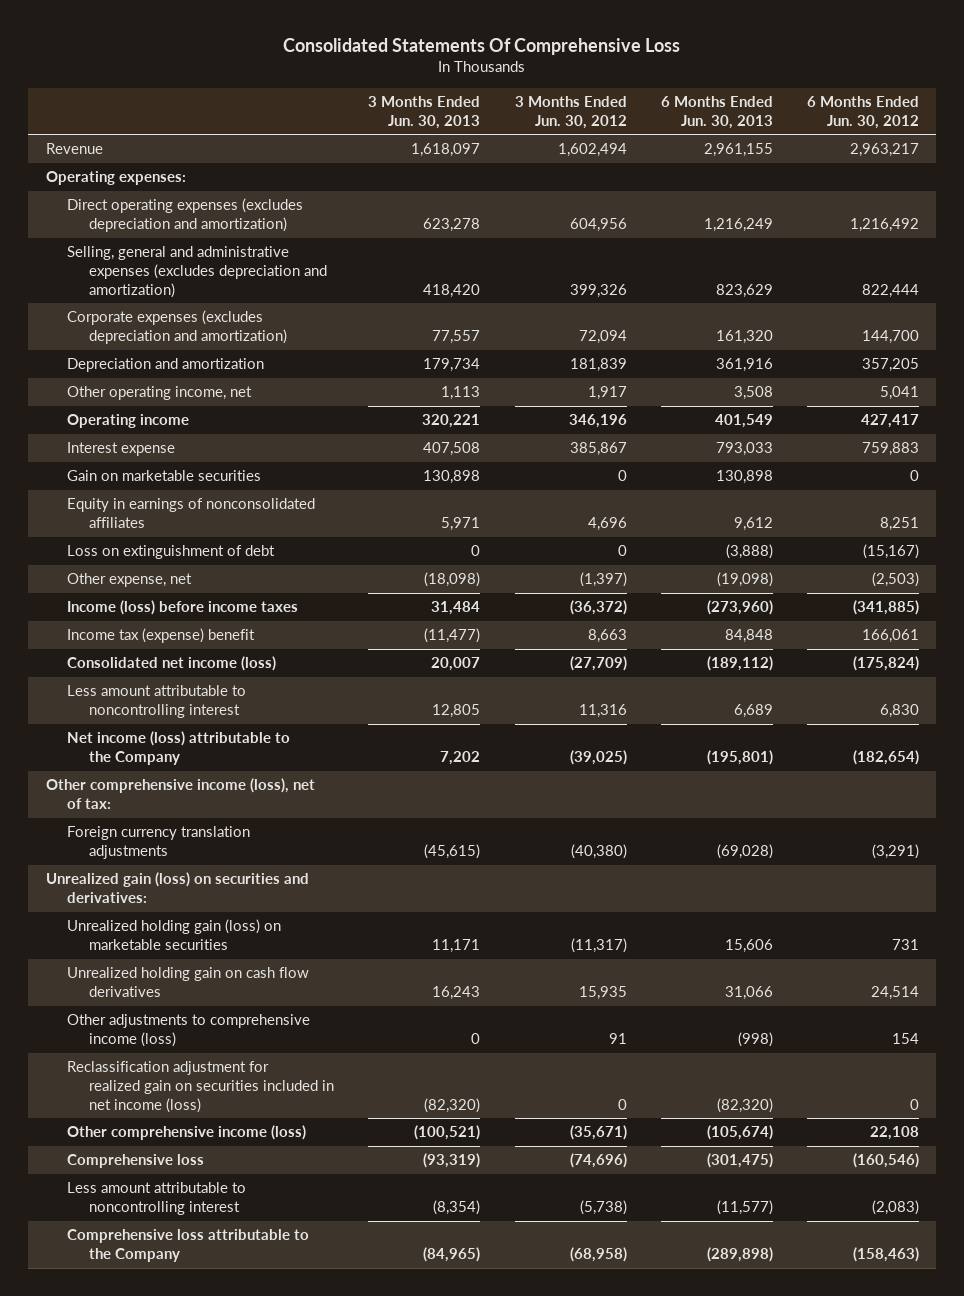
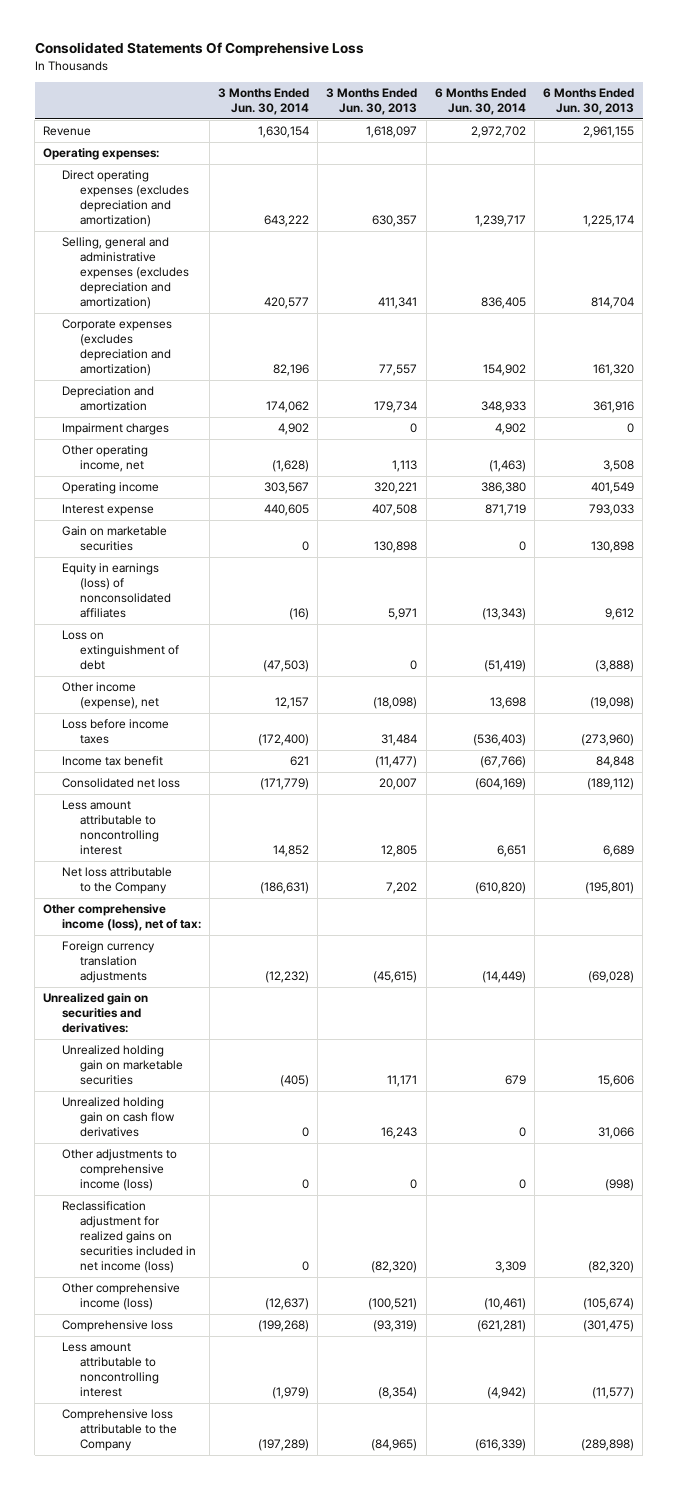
[514,96,627,129] 3 Months Ended Jun. 30, 2012 -> none
[806,96,919,129] 6 Months Ended Jun. 30, 2012 -> none
none -> [218,88,310,116] 3 Months Ended Jun. 30, 2014
none -> [434,88,526,116] 6 Months Ended Jun. 30, 2014
[423,218,481,233] 623,278 -> [372,215,418,228] 630,357
[703,218,773,233] 1,216,249 -> [583,215,635,228] 1,225,174
[423,283,481,298] 418,420 -> [378,297,418,310] 411,341
[715,283,773,298] 823,629 -> [591,297,635,310] 814,704
none -> [61,423,169,436] Impairment charges
[67,498,316,529] Equity in earnings of nonconsolidated affiliates -> [61,563,172,619] Equity in earnings (loss) of nonconsolidated affiliates
[67,573,193,588] Other expense, net -> [61,682,160,710] Other income (expense), net
[67,600,299,616] Income (loss) before income taxes -> [61,719,169,745] Loss before income taxes
[67,628,256,644] Income tax (expense) benefit -> [61,756,163,767] Income tax benefit
[67,656,277,672] Consolidated net income (loss) -> [61,778,180,789] Consolidated net loss
[67,731,291,766] Net income (loss) attributable to the Company -> [61,867,172,895] Net loss attributable to the Company
[45,872,309,904] Unrealized gain (loss) on securities and derivatives: -> [43,993,149,1034] Unrealized gain on securities and derivatives:
[67,919,282,951] Unrealized holding gain (loss) on marketable securities -> [61,1045,184,1086] Unrealized holding gain on marketable securities
[67,1061,335,1113] Reclassification adjustment for realized gain on securities included in net income (loss) -> [61,1201,197,1274] Reclassification adjustment for realized gains on securities included in net income (loss)

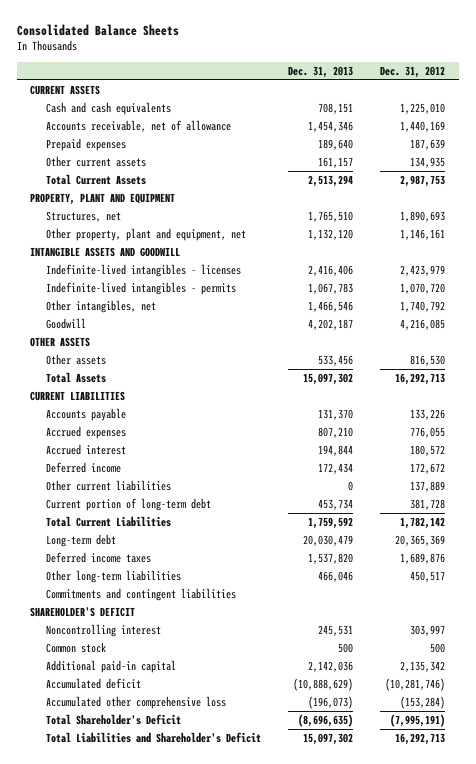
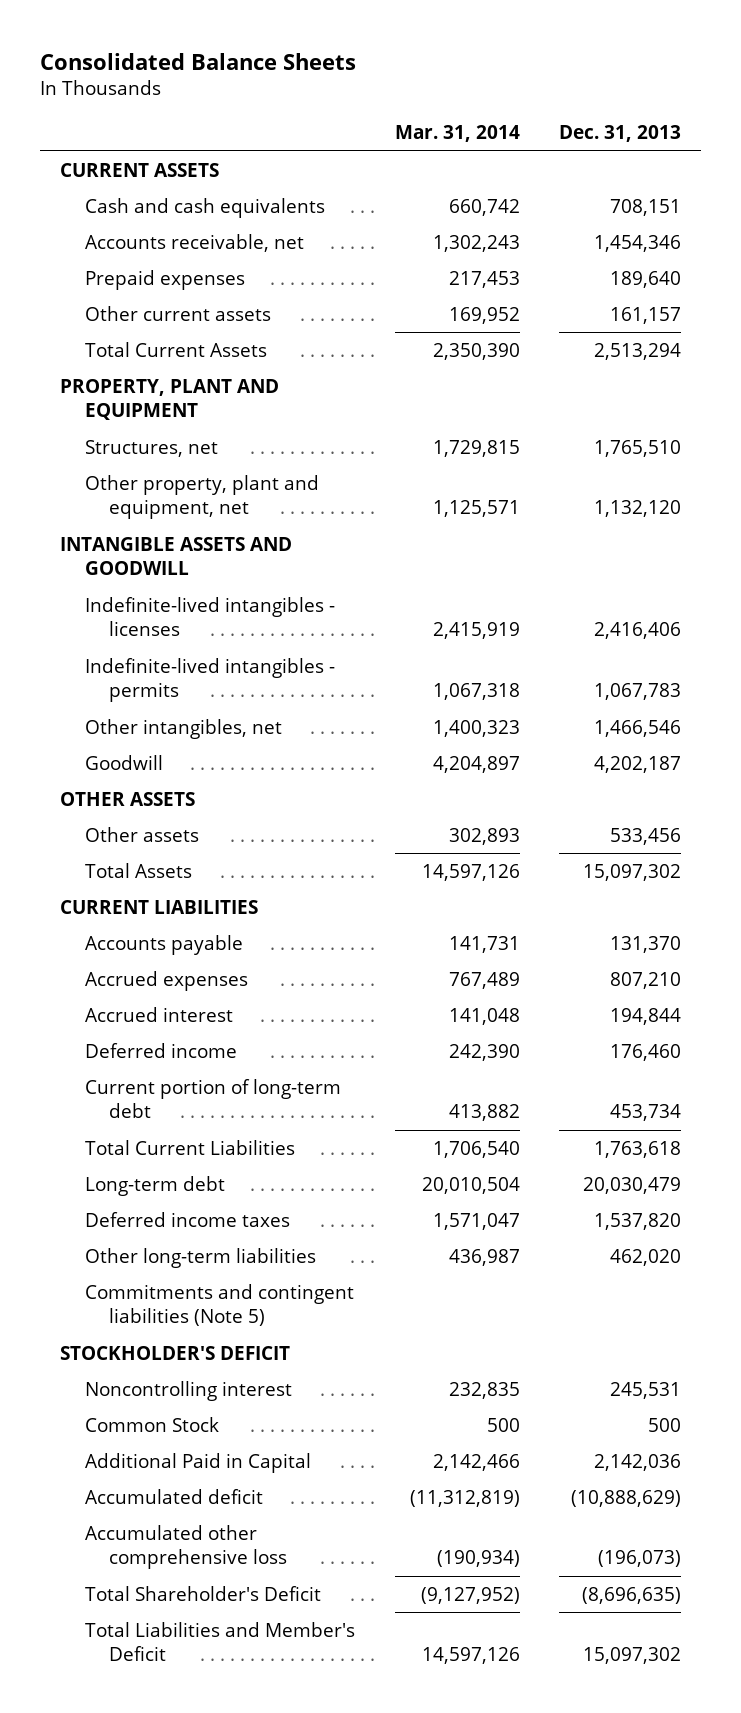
[380,65,446,78] Dec. 31, 2012 -> none
none -> [394,125,520,143] Mar. 31, 2014
[46,120,232,133] Accounts receivable, net of allowance -> [84,233,304,252] Accounts receivable, net
[46,480,172,492] Other current liabilities -> none
[318,463,354,475] 172,434 -> [610,1043,682,1061] 176,460
[308,517,354,530] 1,759,592 -> [594,1140,682,1158] 1,763,618
[318,571,354,583] 466,046 -> [610,1248,682,1266] 462,020
[46,588,237,602] Commitments and contingent liabilities -> [84,1283,354,1327] Commitments and contingent liabilities (Note 5)
[30,607,136,618] SHAREHOLDER'S DEFICIT -> [59,1345,290,1360] STOCKHOLDER'S DEFICIT
[46,642,107,654] Common stock -> [84,1416,219,1432] Common Stock
[46,660,177,674] Additional paid-in capital -> [84,1452,311,1473] Additional Paid in Capital
[46,732,262,744] Total Liabilities and Shareholder's Deficit -> [84,1621,355,1662] Total Liabilities and Member's Deficit

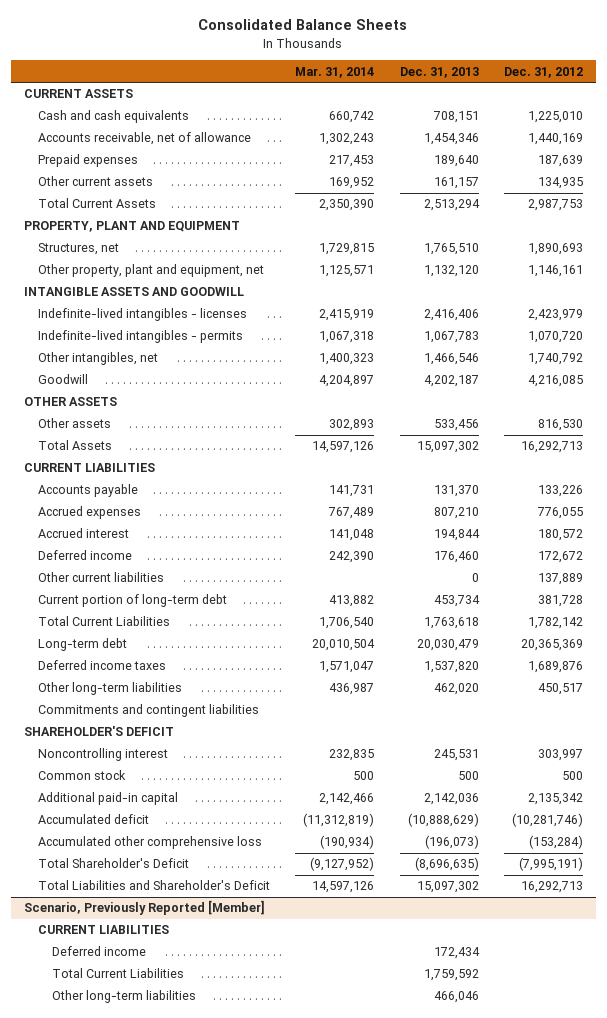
none -> [504,66,584,78] Dec. 31, 2012
[84,233,304,252] Accounts receivable, net -> [37,132,251,146] Accounts receivable, net of allowance
none -> [37,572,164,583] Other current liabilities
[84,1283,354,1327] Commitments and contingent liabilities (Note 5) -> [37,704,259,718] Commitments and contingent liabilities
[59,1345,290,1360] STOCKHOLDER'S DEFICIT -> [23,726,174,737] SHAREHOLDER'S DEFICIT
[84,1416,219,1432] Common Stock -> [37,770,126,781] Common stock
[84,1452,311,1473] Additional Paid in Capital -> [37,792,178,806] Additional paid-in capital
[84,1621,355,1662] Total Liabilities and Member's Deficit -> [37,880,270,891] Total Liabilities and Shareholder's Deficit
none -> [23,900,265,916] Scenario, Previously Reported [Member]
none -> [37,925,169,935] CURRENT LIABILITIES
none -> [51,946,146,957] Deferred income
none -> [51,968,184,979] Total Current Liabilities
none -> [51,990,196,1004] Other long-term liabilities

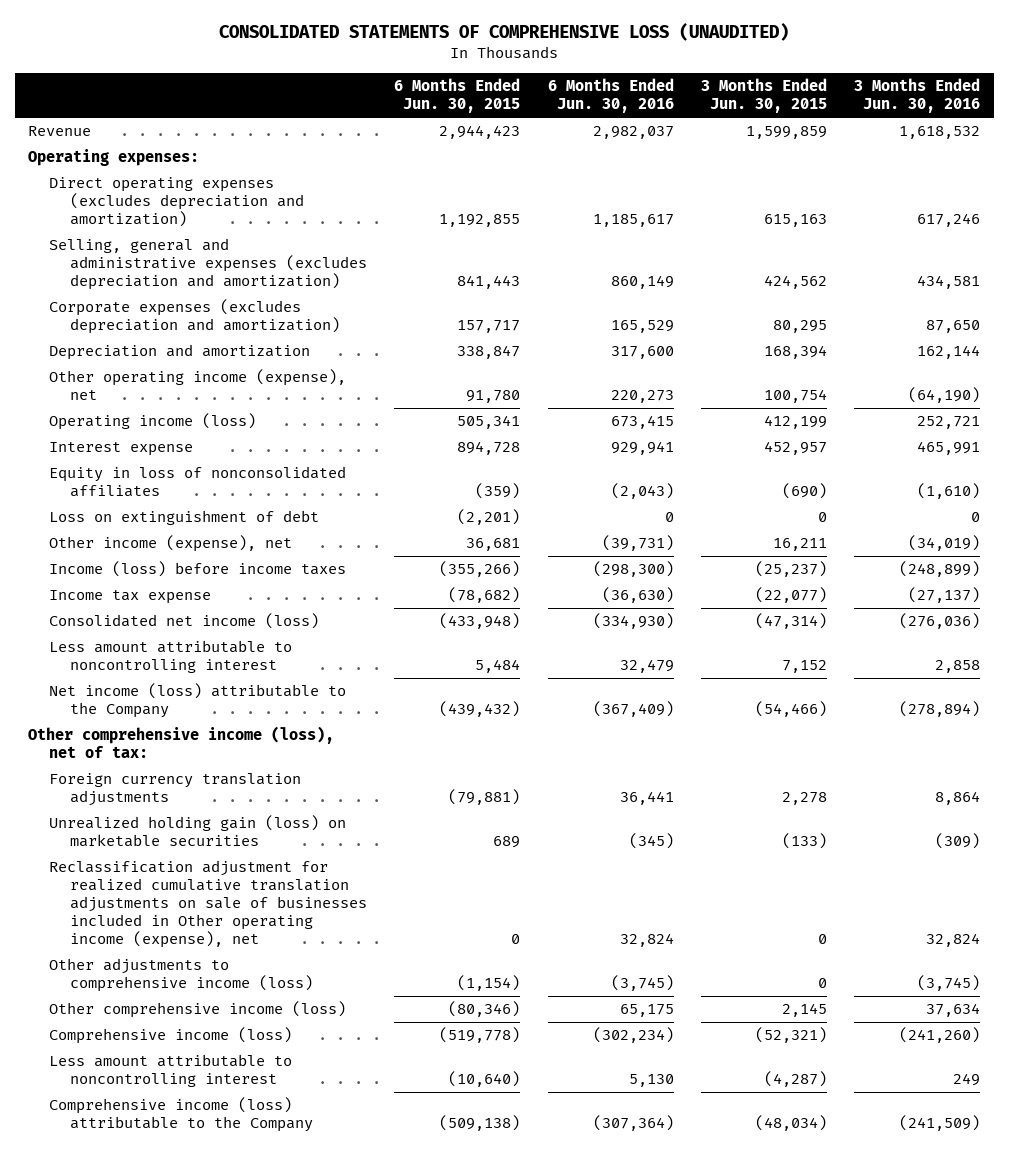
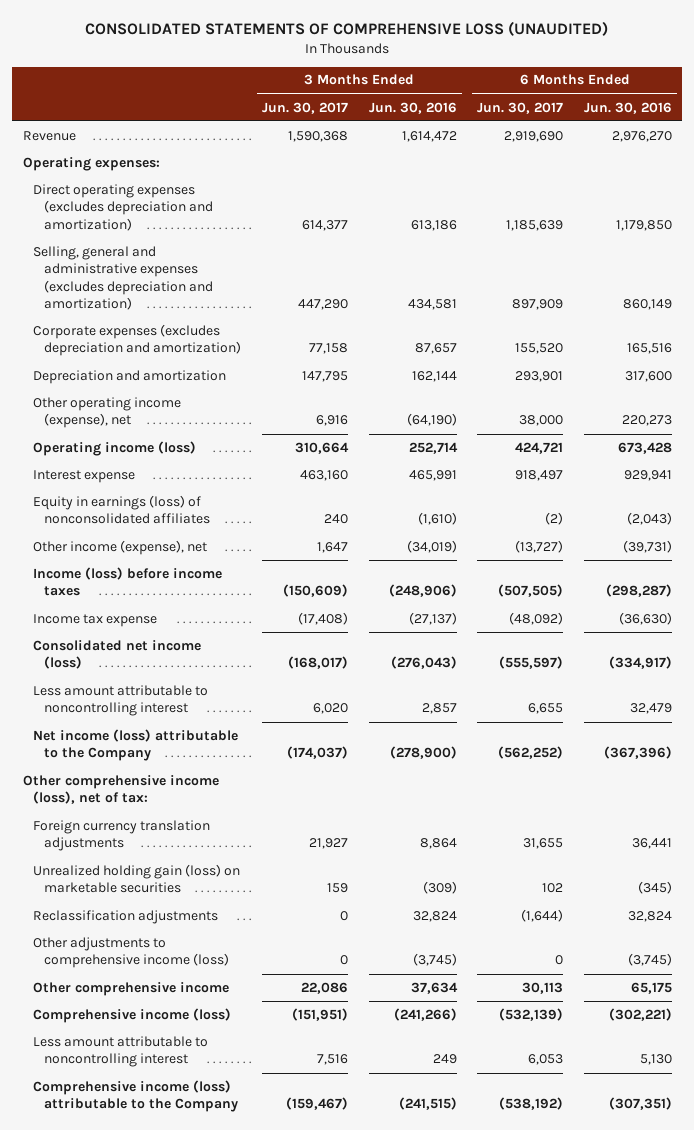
[394,78,521,114] 6 Months Ended Jun. 30, 2015 -> none
[700,78,827,114] 3 Months Ended Jun. 30, 2015 -> none
none -> [261,101,348,114] Jun. 30, 2017
none -> [477,101,564,114] Jun. 30, 2017
[592,126,674,140] 2,982,037 -> [611,130,672,142] 2,976,270
[899,126,981,140] 1,618,532 -> [401,130,457,142] 1,614,472
[592,214,674,228] 1,185,617 -> [615,219,672,231] 1,179,850
[917,213,981,228] 617,246 -> [410,219,457,231] 613,186
[610,320,674,334] 165,529 -> [626,343,672,355] 165,516
[926,320,981,334] 87,650 -> [414,343,457,355] 87,657
[610,415,674,430] 673,415 -> [617,441,672,454] 673,428
[917,416,981,430] 252,721 -> [408,441,458,454] 252,714
[49,510,320,526] Loss on extinguishment of debt -> none
[49,466,347,498] Equity in loss of nonconsolidated affiliates -> [33,494,211,525] Equity in earnings (loss) of nonconsolidated affiliates
[592,561,674,578] (298,300) -> [605,584,672,598] (298,287)
[899,561,981,578] (248,899) -> [388,584,457,598] (248,906)
[592,613,674,630] (334,930) -> [608,656,672,670] (334,917)
[899,613,981,630] (276,036) -> [390,656,457,670] (276,043)
[935,660,981,674] 2,858 -> [421,703,457,715] 2,857
[592,701,674,718] (367,409) -> [603,746,672,760] (367,396)
[899,701,981,718] (278,894) -> [389,746,457,760] (278,900)
[49,860,368,948] Reclassification adjustment for realized cumulative translation adjustments on sale of businesses included in Other operating income (expense), net -> [33,909,219,924] Reclassification adjustments
[49,1001,347,1019] Other comprehensive income (loss) -> [33,981,230,996] Other comprehensive income
[592,1027,674,1044] (302,234) -> [608,1007,672,1021] (302,221)
[899,1027,981,1044] (241,260) -> [393,1007,457,1021] (241,266)
[592,1115,674,1132] (307,364) -> [608,1097,672,1111] (307,351)
[899,1115,981,1132] (241,509) -> [398,1097,457,1111] (241,515)

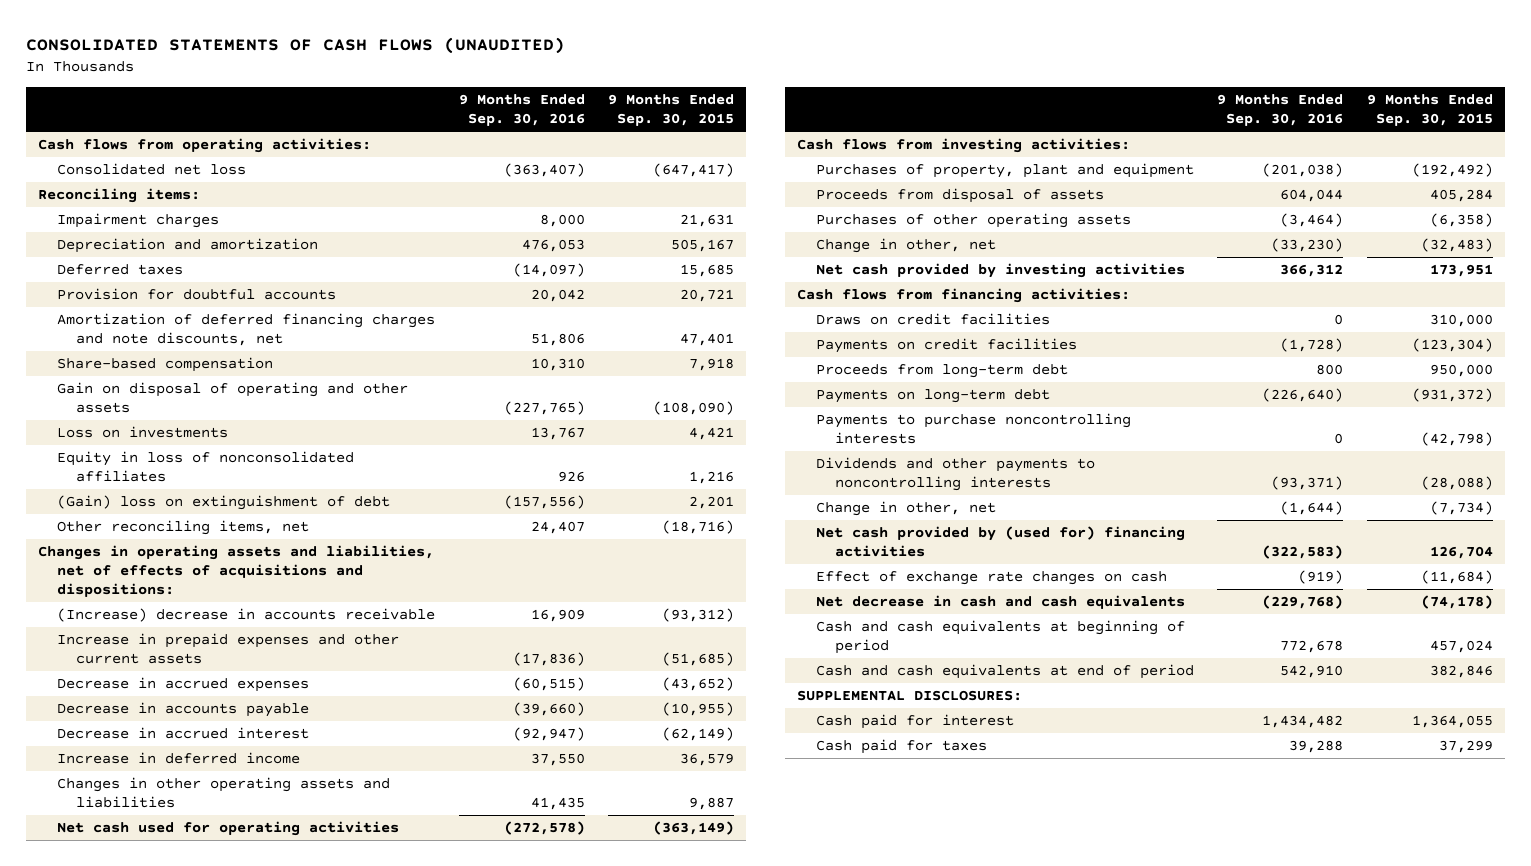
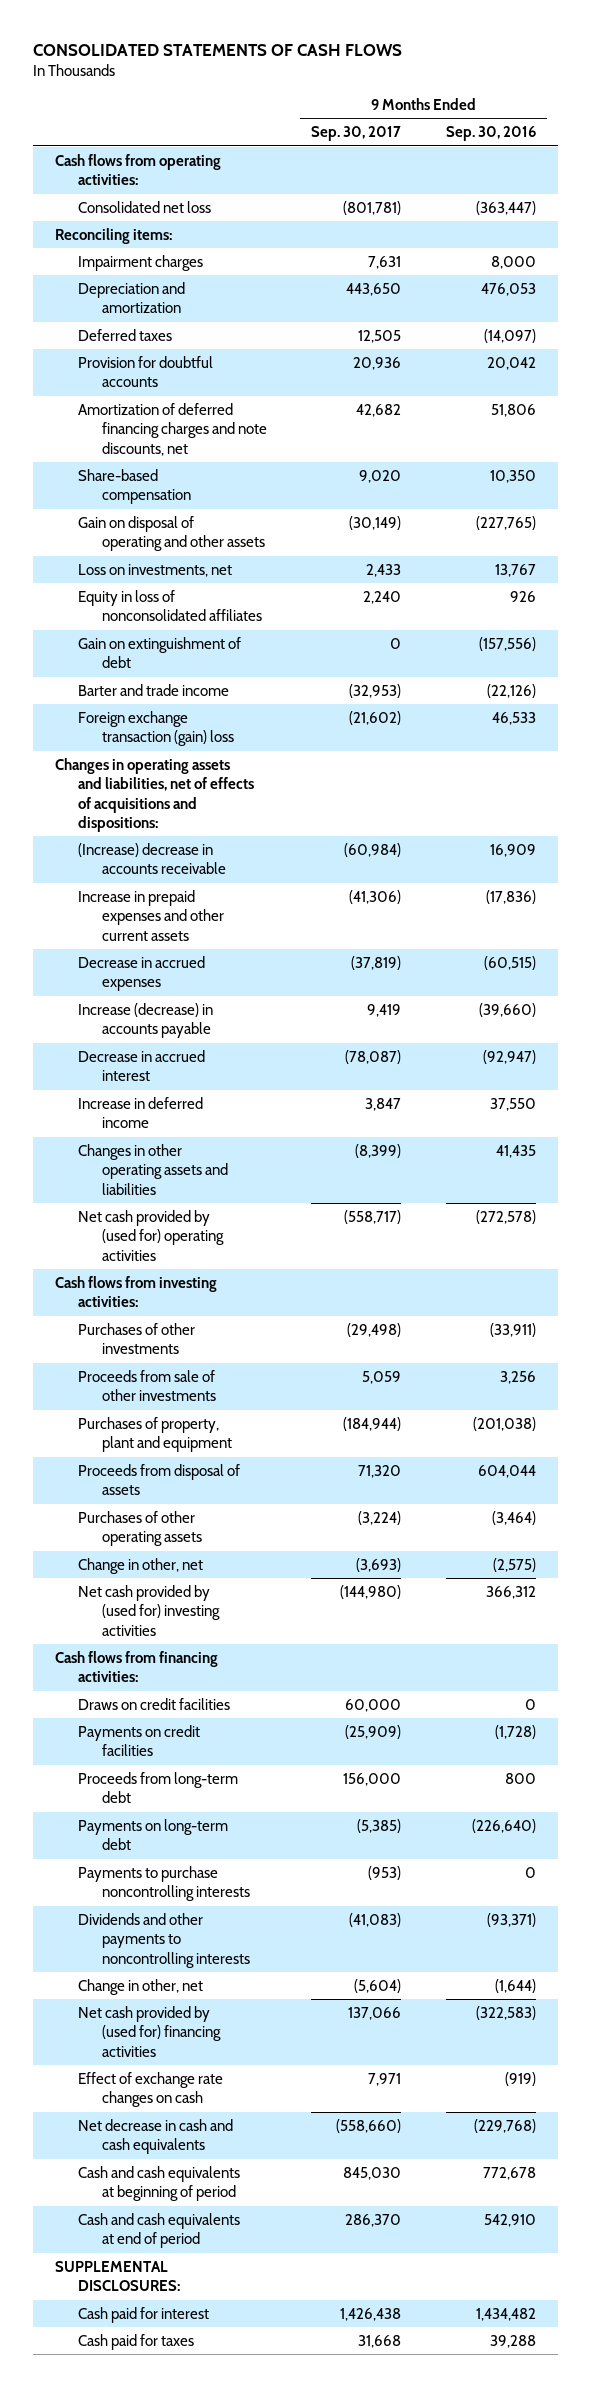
[26,37,566,55] CONSOLIDATED STATEMENTS OF CASH FLOWS (UNAUDITED) -> [32,43,402,56] CONSOLIDATED STATEMENTS OF CASH FLOWS
[608,94,735,127] 9 Months Ended Sep. 30, 2015 -> none
none -> [311,126,402,142] Sep. 30, 2017
[503,163,585,178] (363,407) -> [476,200,537,215] (363,447)
[530,358,585,372] 10,310 -> [490,469,537,483] 10,350
[57,426,229,439] Loss on investments -> [78,563,233,577] Loss on investments, net
[57,520,310,536] Other reconciling items, net -> none
[57,495,391,511] (Gain) loss on extinguishment of debt -> [78,636,242,669] Gain on extinguishment of debt
none -> [78,683,230,696] Barter and trade income
none -> [78,710,234,747] Foreign exchange transaction (gain) loss
[57,702,310,718] Decrease in accounts payable -> [78,1002,214,1039] Increase (decrease) in accounts payable
[57,821,400,837] Net cash used for operating activities -> [78,1209,224,1261] Net cash provided by (used for) operating activities
none -> [78,1322,196,1355] Purchases of other investments
none -> [78,1369,216,1402] Proceeds from sale of other investments
[1271,238,1344,253] (33,230) -> [493,1557,537,1572] (2,575)
[815,263,1185,279] Net cash provided by investing activities -> [78,1584,220,1636] Net cash provided by (used for) investing activities

